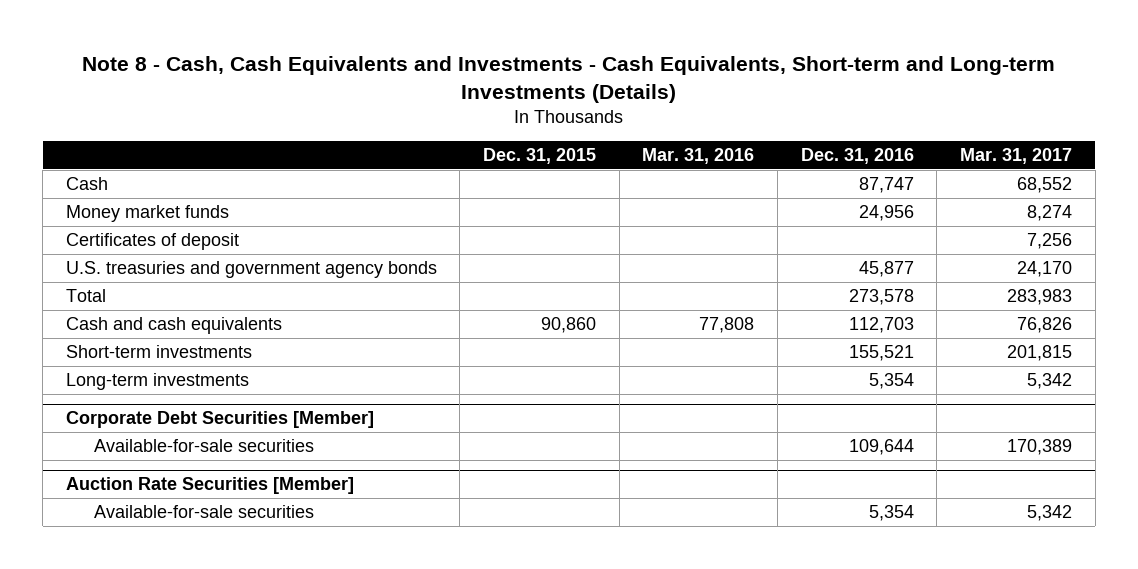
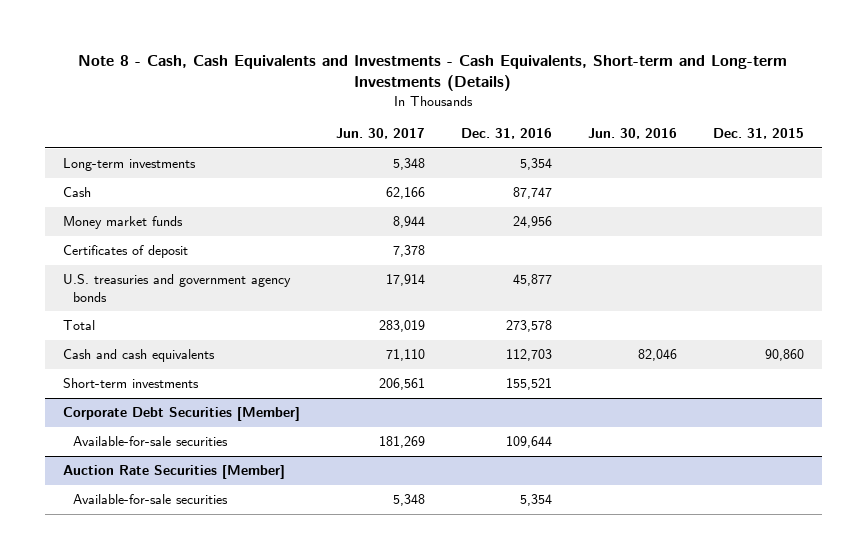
[642,148,755,165] Mar. 31, 2016 -> none
[960,148,1073,165] Mar. 31, 2017 -> none
none -> [335,128,425,140] Jun. 30, 2017
none -> [587,128,677,140] Jun. 30, 2016
[65,373,249,391] Long-term investments -> [62,158,196,172] Long-term investments

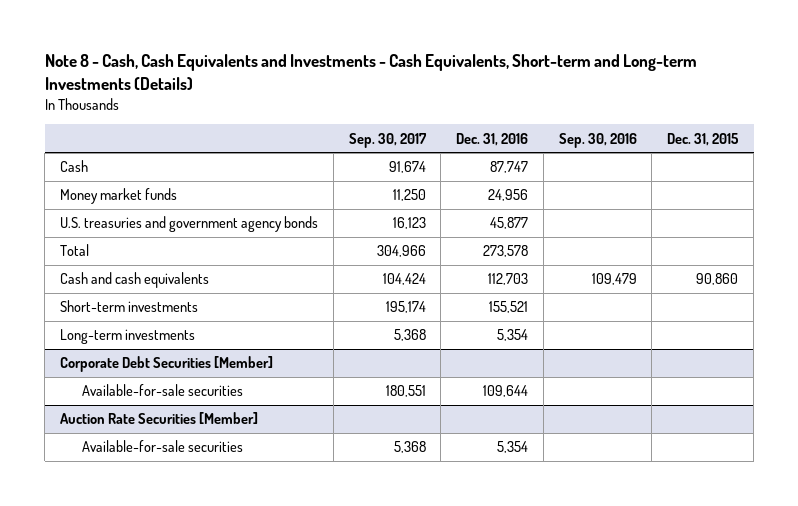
[335,128,425,140] Jun. 30, 2017 -> none
[587,128,677,140] Jun. 30, 2016 -> none
none -> [348,132,427,148] Sep. 30, 2017
none -> [558,132,637,148] Sep. 30, 2016
[62,245,188,259] Certificates of deposit -> none
[62,158,196,172] Long-term investments -> [60,329,196,345] Long-term investments

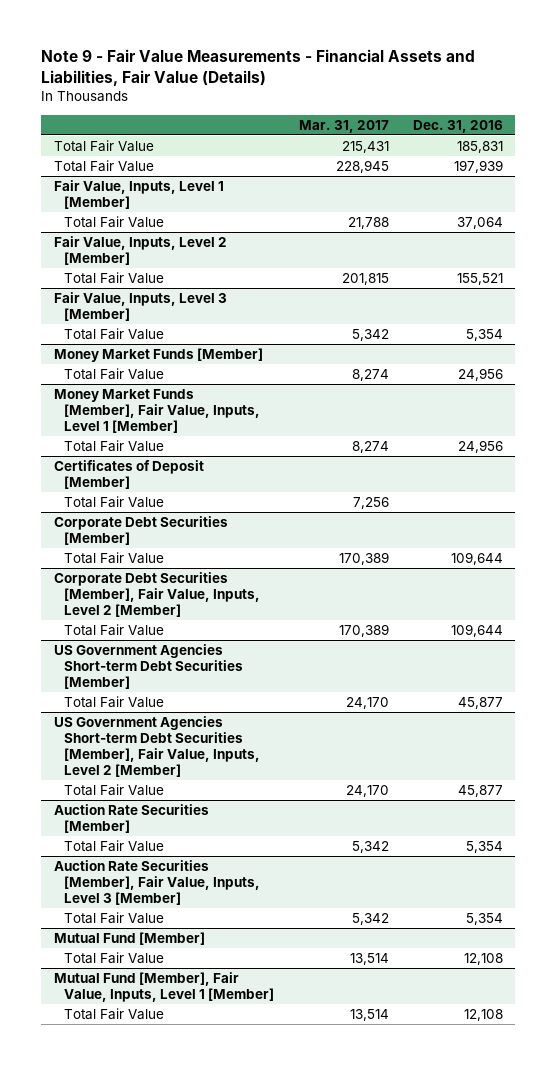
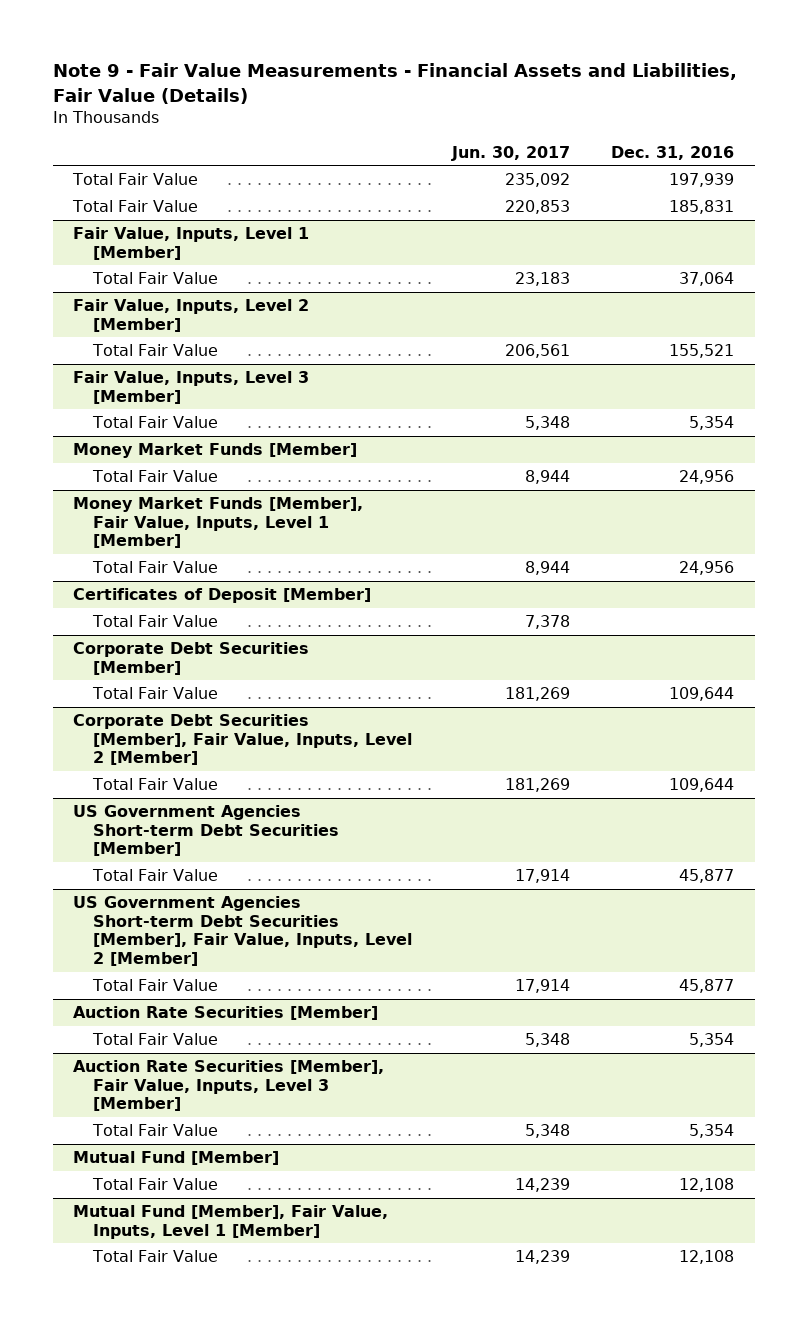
[298,119,389,133] Mar. 31, 2017 -> none
none -> [451,145,571,161] Jun. 30, 2017
[53,139,154,152] Total Fair Value -> [72,200,199,213] Total Fair Value

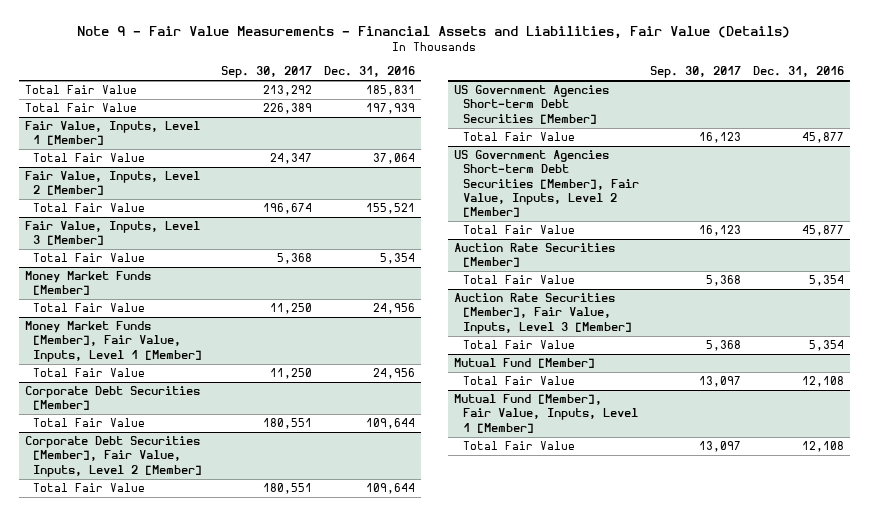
[451,145,571,161] Jun. 30, 2017 -> none
none -> [221,66,313,79] Sep. 30, 2017
[72,173,199,186] Total Fair Value -> [24,103,137,113] Total Fair Value
[73,588,372,604] Certificates of Deposit [Member] -> none
[91,615,218,628] Total Fair Value -> none

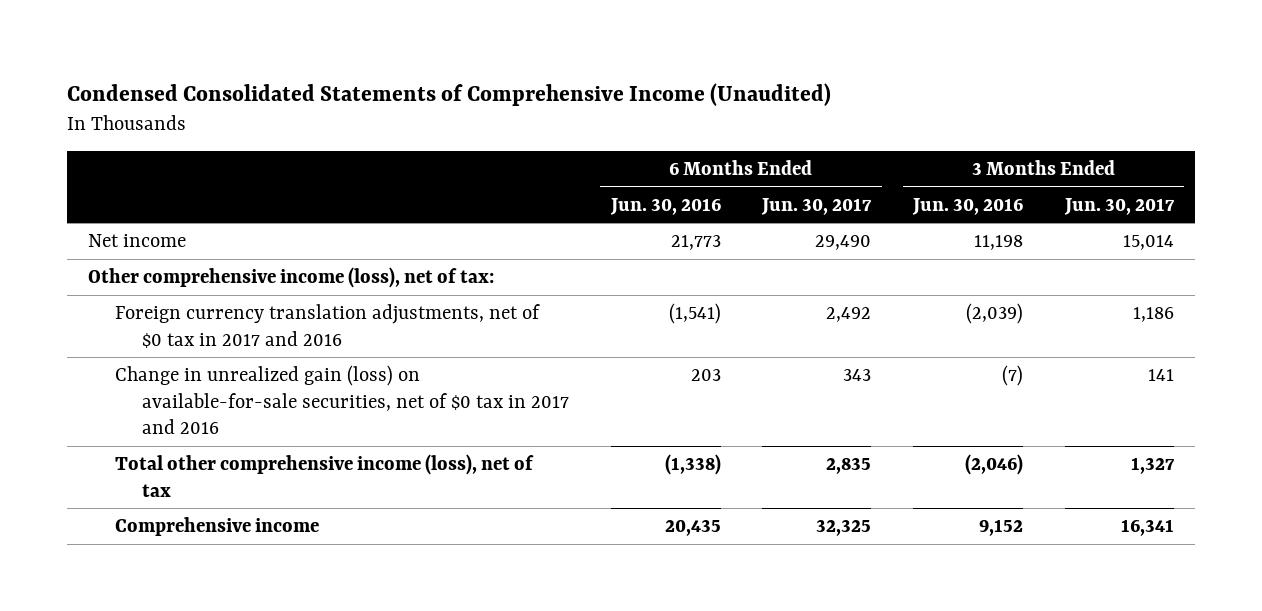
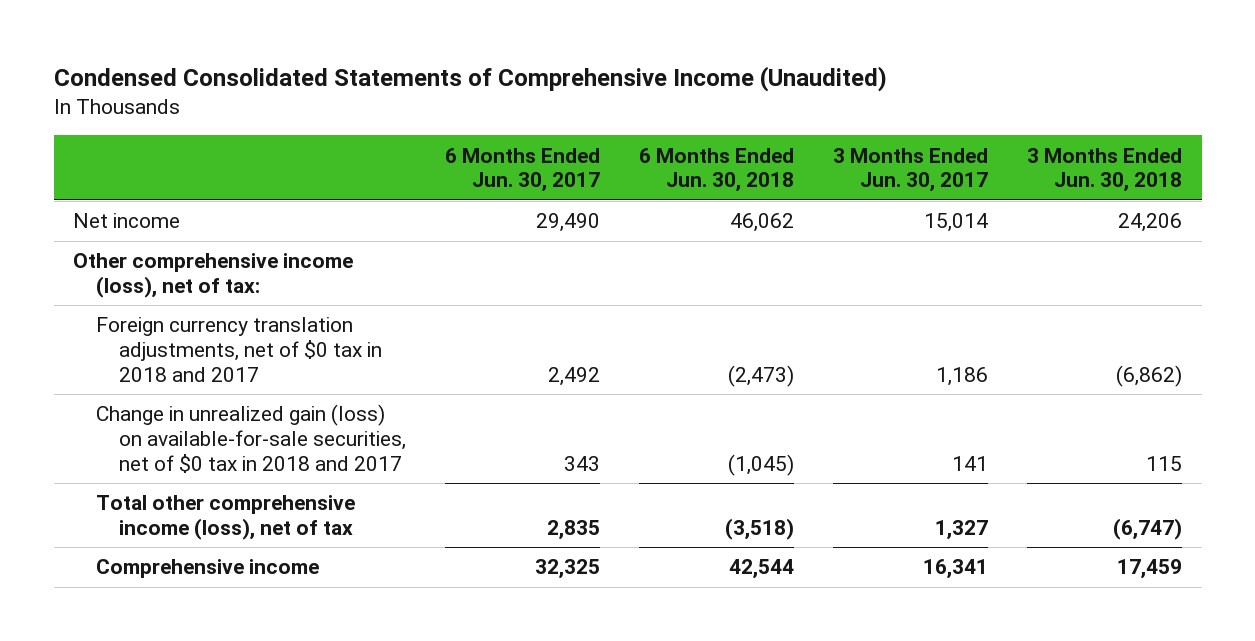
[609,197,721,215] Jun. 30, 2016 -> none
[912,197,1024,215] Jun. 30, 2016 -> none
none -> [639,147,795,193] 6 Months Ended Jun. 30, 2018
none -> [1027,147,1183,193] 3 Months Ended Jun. 30, 2018
[115,303,541,348] Foreign currency translation adjustments, net of $0 tax in 2017 and 2016 -> [96,317,383,382] Foreign currency translation adjustments, net of $0 tax in 2018 and 2017
[115,364,569,435] Change in unrealized gain (loss) on available-for-sale securities, net of $0 tax in 2017 and 2016 -> [96,404,407,473] Change in unrealized gain (loss) on available-for-sale securities, net of $0 tax in 2018 and 2017

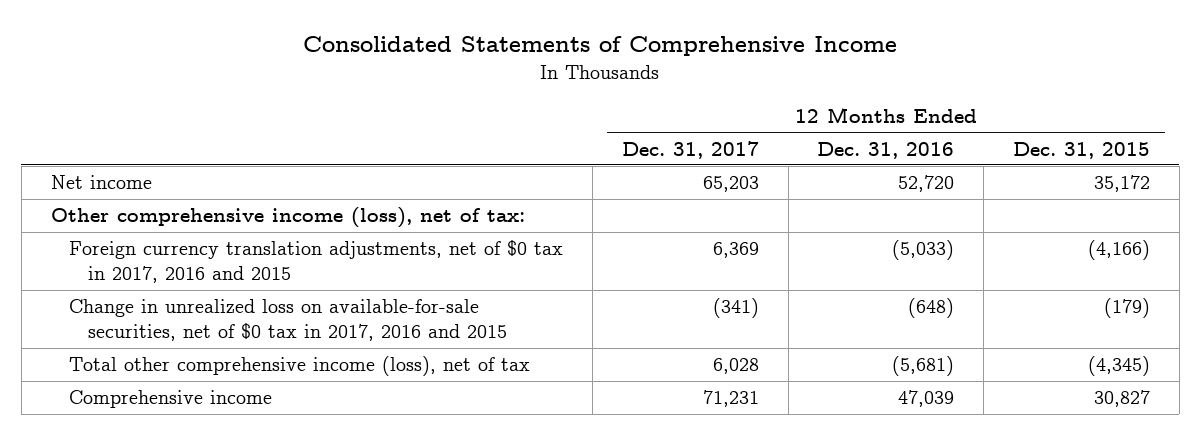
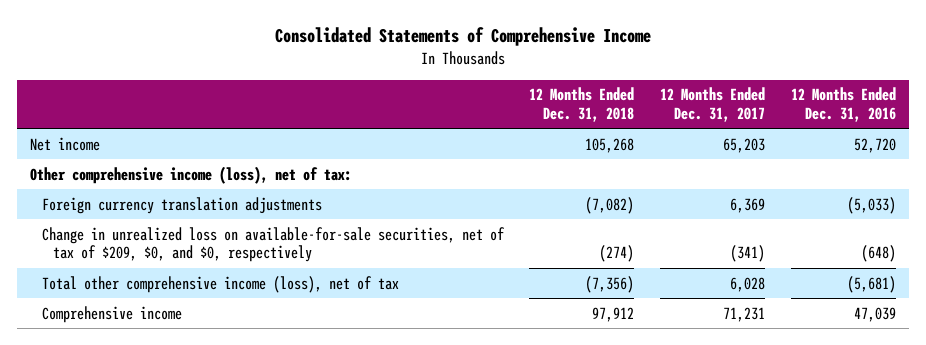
[1012,141,1150,159] Dec. 31, 2015 -> none
none -> [529,87,635,122] 12 Months Ended Dec. 31, 2018
[69,240,564,284] Foreign currency translation adjustments, net of $0 tax in 2017, 2016 and 2015 -> [41,196,322,214] Foreign currency translation adjustments
[69,299,507,342] Change in unrealized loss on available-for-sale securities, net of $0 tax in 2017, 2016 and 2015 -> [41,226,505,263] Change in unrealized loss on available-for-sale securities, net of tax of $209, $0, and $0, respectively

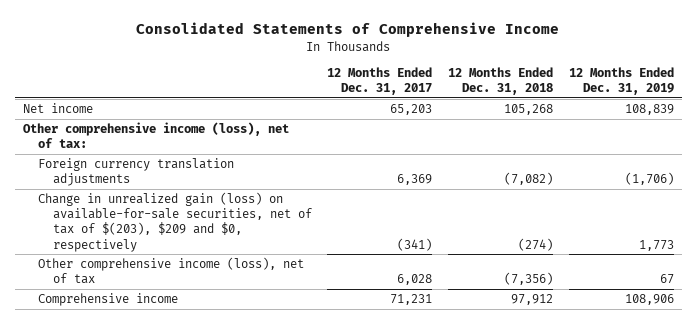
[790,87,896,122] 12 Months Ended Dec. 31, 2016 -> none
none -> [568,66,674,96] 12 Months Ended Dec. 31, 2019
[41,226,505,263] Change in unrealized loss on available-for-sale securities, net of tax of $209, $0, and $0, respectively -> [37,192,312,252] Change in unrealized gain (loss) on available-for-sale securities, net of tax of $(203), $209 and $0, respectively
[41,275,399,293] Total other comprehensive income (loss), net of tax -> [37,257,304,285] Other comprehensive income (loss), net of tax

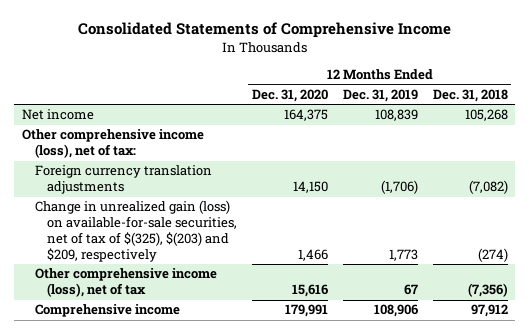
[327,66,433,96] 12 Months Ended Dec. 31, 2017 -> none
none -> [252,88,329,102] Dec. 31, 2020
[37,192,312,252] Change in unrealized gain (loss) on available-for-sale securities, net of tax of $(203), $209 and $0, respectively -> [34,200,238,263] Change in unrealized gain (loss) on available-for-sale securities, net of tax of $(325), $(203) and $209, respectively

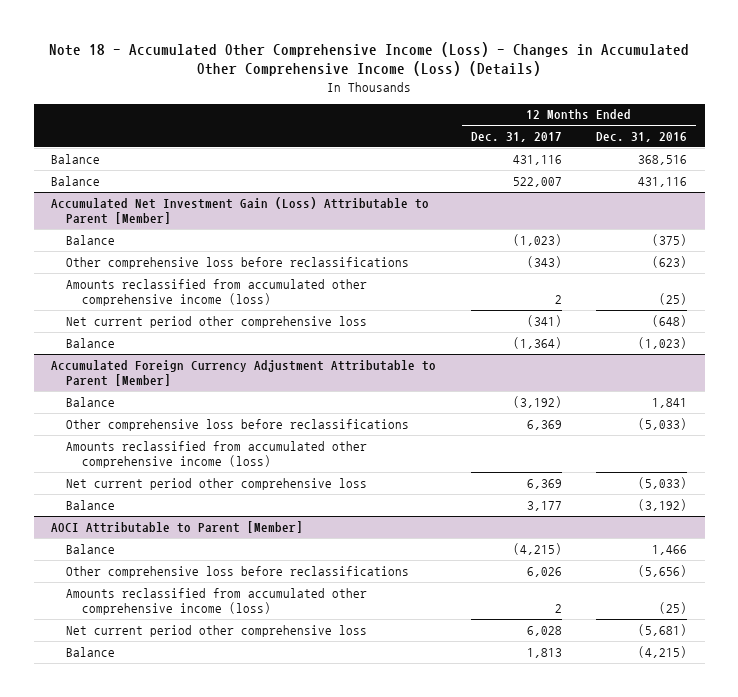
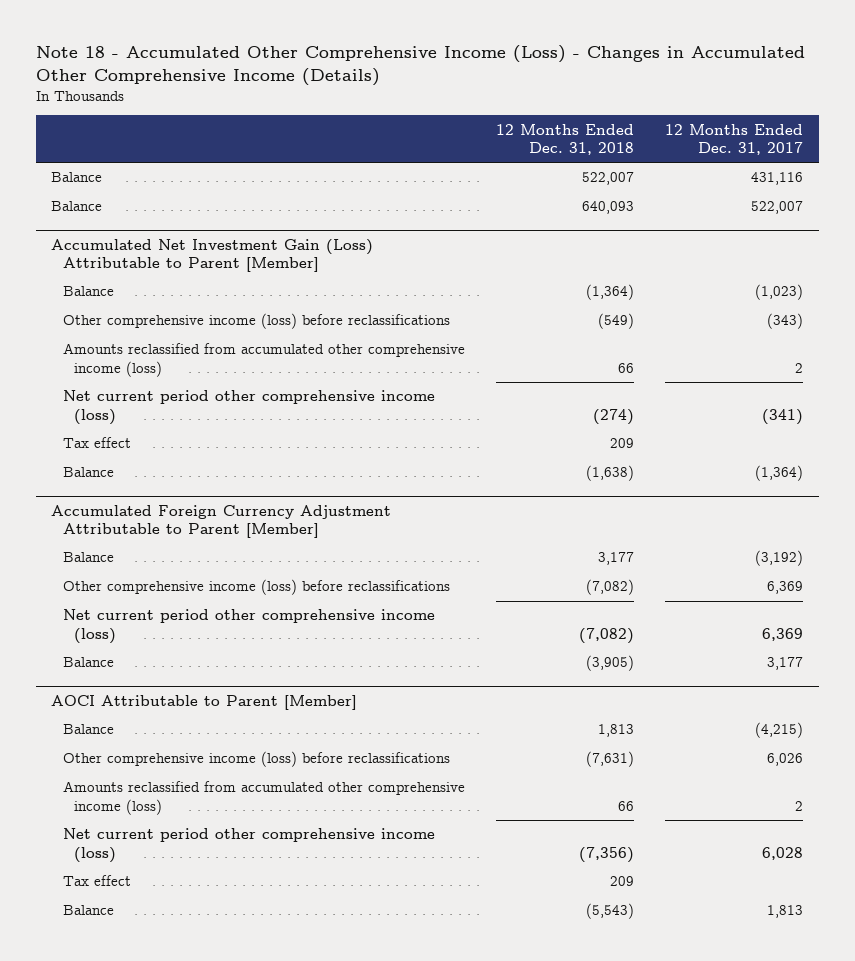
[49,41,690,77] Note 18 - Accumulated Other Comprehensive Income (Loss) - Changes in Accumulated Other Comprehensive Income (Loss) (Details) -> [35,45,805,86] Note 18 - Accumulated Other Comprehensive Income (Loss) - Changes in Accumulated Other Comprehensive Income (Details)
[596,132,688,143] Dec. 31, 2016 -> none
none -> [495,123,634,155] 12 Months Ended Dec. 31, 2018
[66,256,410,269] Other comprehensive loss before reclassifications -> [62,313,450,330] Other comprehensive income (loss) before reclassifications
[66,315,368,328] Net current period other comprehensive loss -> [62,390,435,425] Net current period other comprehensive income (loss)
none -> [62,437,131,449] Tax effect
[66,440,368,469] Amounts reclassified from accumulated other comprehensive income (loss) -> none
[66,418,410,431] Other comprehensive loss before reclassifications -> [62,579,450,596] Other comprehensive income (loss) before reclassifications
[66,477,368,490] Net current period other comprehensive loss -> [62,609,435,644] Net current period other comprehensive income (loss)
[66,565,410,578] Other comprehensive loss before reclassifications -> [62,751,450,768] Other comprehensive income (loss) before reclassifications
[66,624,368,637] Net current period other comprehensive loss -> [62,828,435,863] Net current period other comprehensive income (loss)
none -> [62,875,131,887] Tax effect

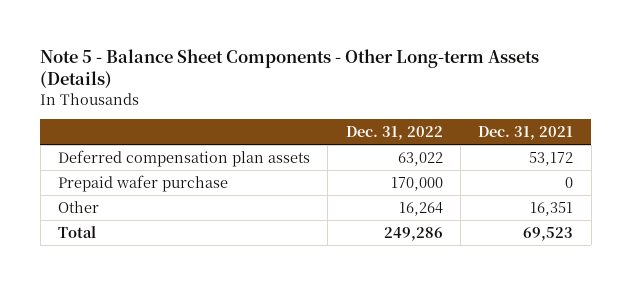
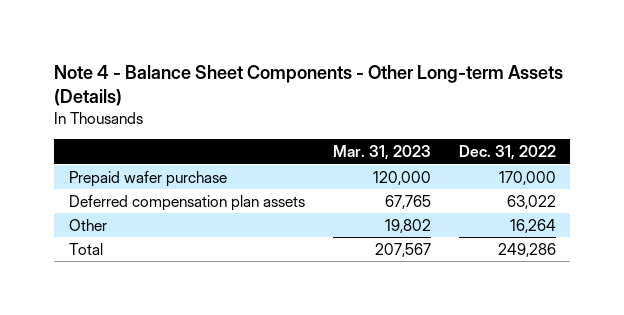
[40,48,540,89] Note 5 - Balance Sheet Components - Other Long-term Assets (Details) -> [54,64,564,106] Note 4 - Balance Sheet Components - Other Long-term Assets (Details)
[478,126,574,141] Dec. 31, 2021 -> none
none -> [332,145,431,161] Mar. 31, 2023
[58,149,311,167] Deferred compensation plan assets -> [68,194,305,211] Deferred compensation plan assets

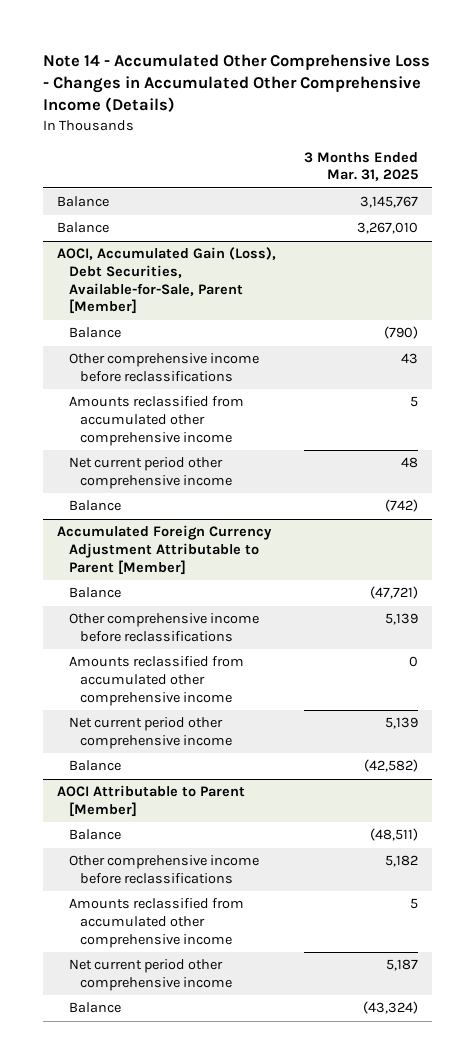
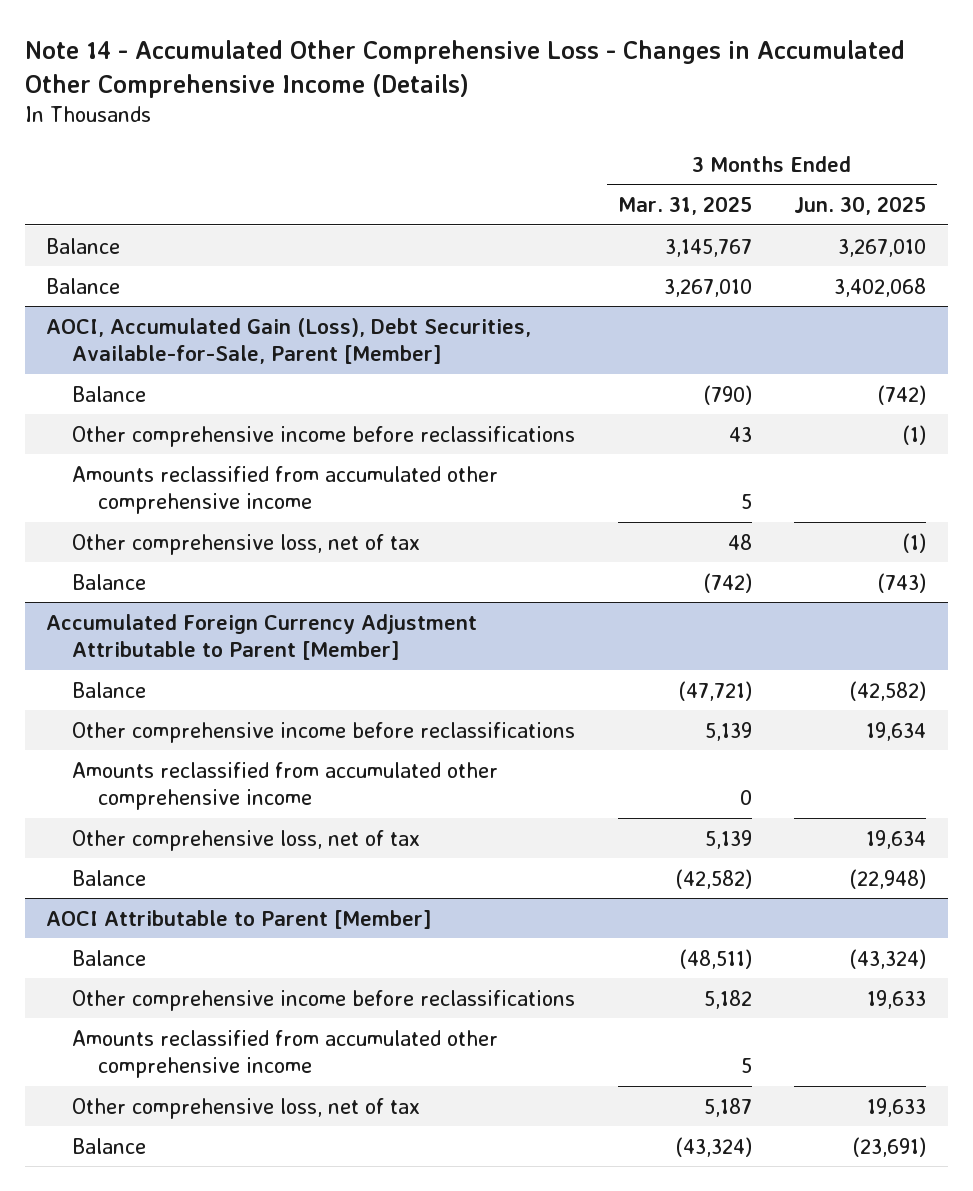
none -> [794,196,927,216] Jun. 30, 2025
[68,457,233,490] Net current period other comprehensive income -> [71,533,420,555] Other comprehensive loss, net of tax
[68,717,233,750] Net current period other comprehensive income -> [71,829,420,851] Other comprehensive loss, net of tax
[68,959,233,992] Net current period other comprehensive income -> [71,1097,420,1119] Other comprehensive loss, net of tax

